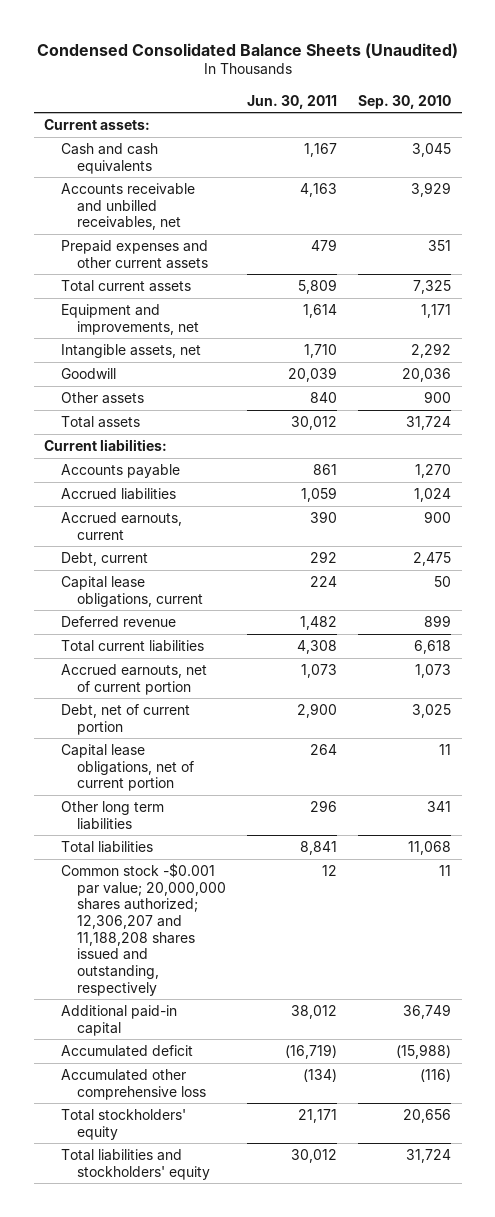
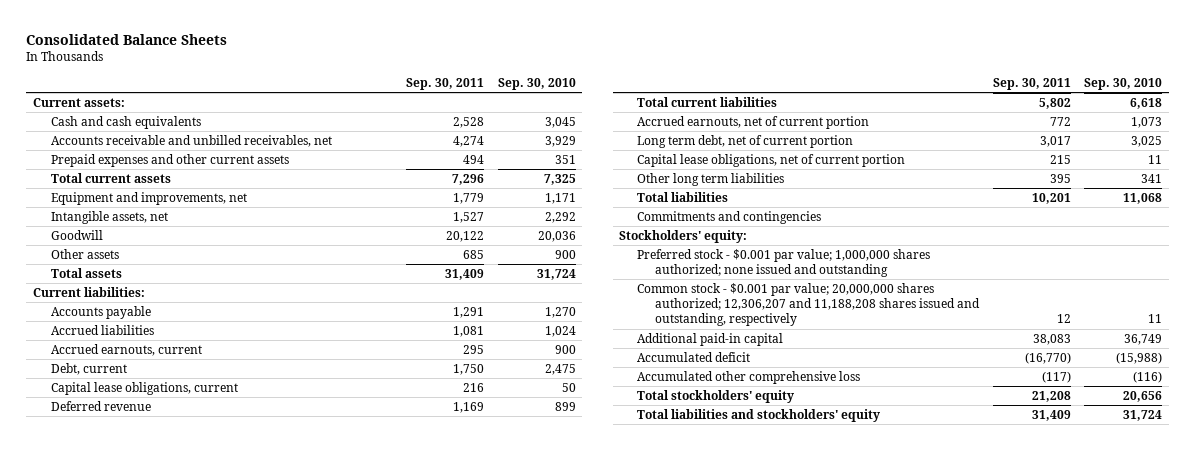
[36,42,458,58] Condensed Consolidated Balance Sheets (Unaudited) -> [25,33,227,45] Consolidated Balance Sheets
[247,94,338,109] Jun. 30, 2011 -> none
none -> [405,77,484,90] Sep. 30, 2011
[60,703,190,735] Debt, net of current portion -> [637,134,854,148] Long term debt, net of current portion
none -> [637,210,822,224] Commitments and contingencies
none -> [619,229,748,243] Stockholders' equity:
none -> [637,248,931,278] Preferred stock - $0.001 par value; 1,000,000 shares authorized; none issued and outstanding
[60,862,227,996] Common stock -$0.001 par value; 20,000,000 shares authorized; 12,306,207 and 11,188,208 shares issued and outstanding, respectively -> [637,282,980,327] Common stock - $0.001 par value; 20,000,000 shares authorized; 12,306,207 and 11,188,208 shares issued and outstanding, respectively

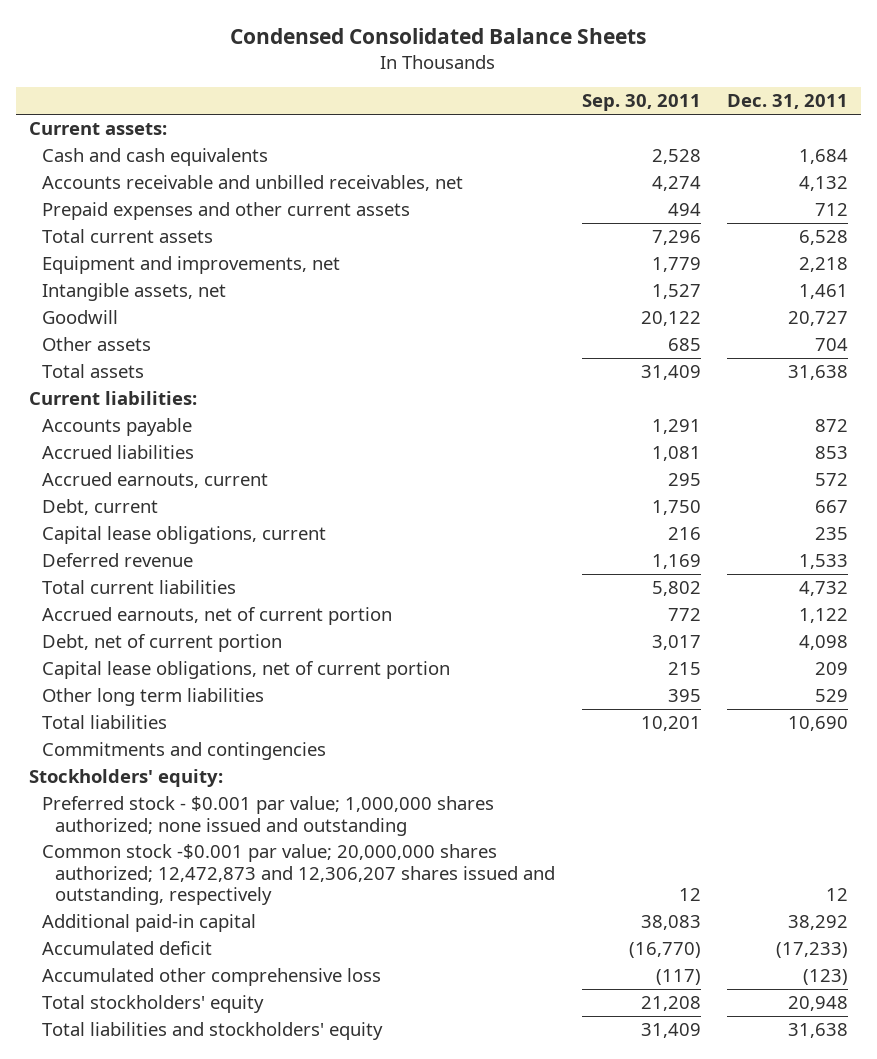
[25,33,227,45] Consolidated Balance Sheets -> [230,28,647,45] Condensed Consolidated Balance Sheets
[497,77,576,90] Sep. 30, 2010 -> none
none -> [727,94,849,110] Dec. 31, 2011
[637,134,854,148] Long term debt, net of current portion -> [42,634,283,653] Debt, net of current portion
[637,282,980,327] Common stock - $0.001 par value; 20,000,000 shares authorized; 12,306,207 and 11,188,208 shares issued and outstanding, respectively -> [42,844,556,906] Common stock -$0.001 par value; 20,000,000 shares authorized; 12,472,873 and 12,306,207 shares issued and outstanding, respectively

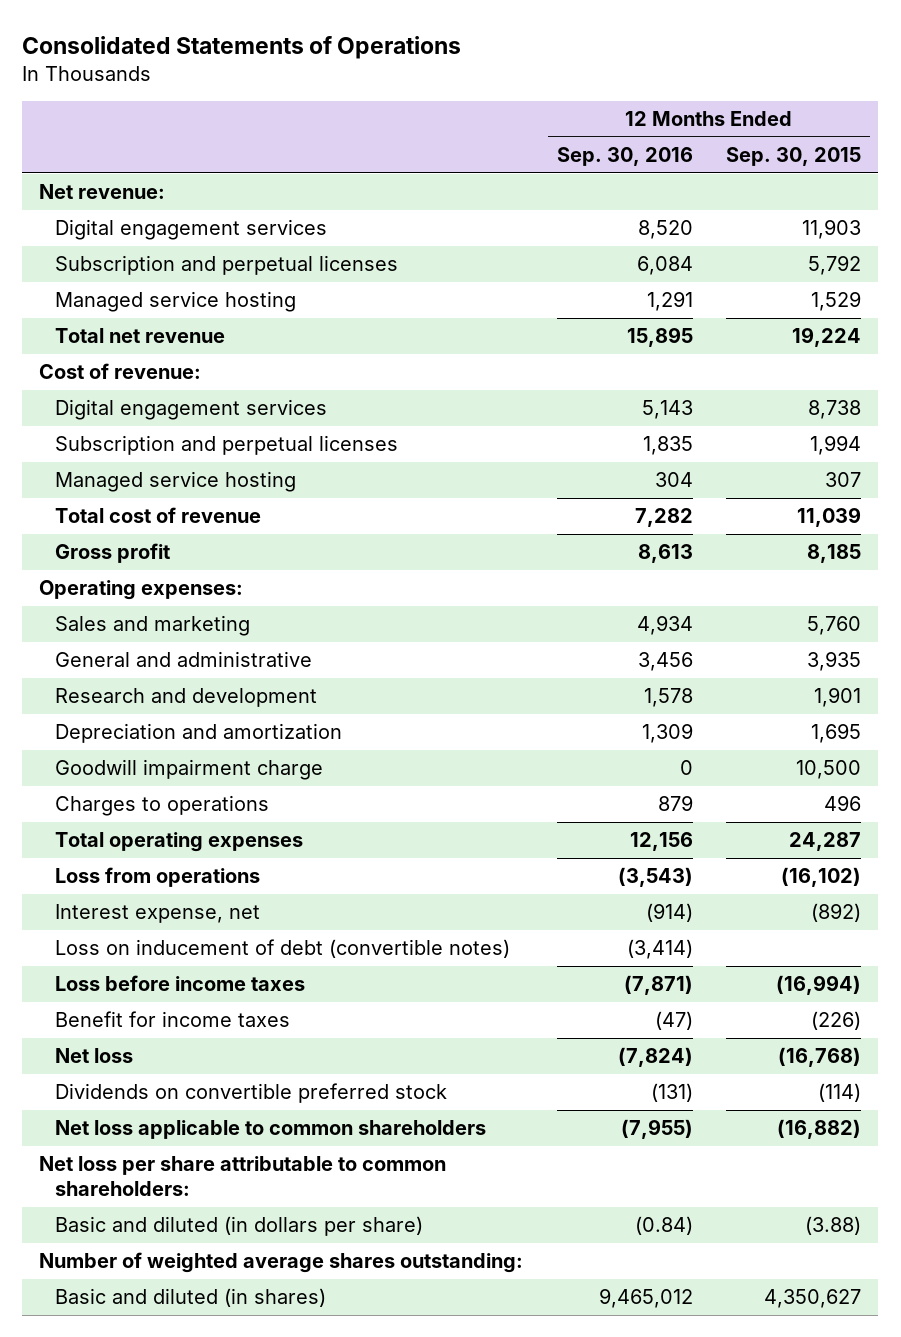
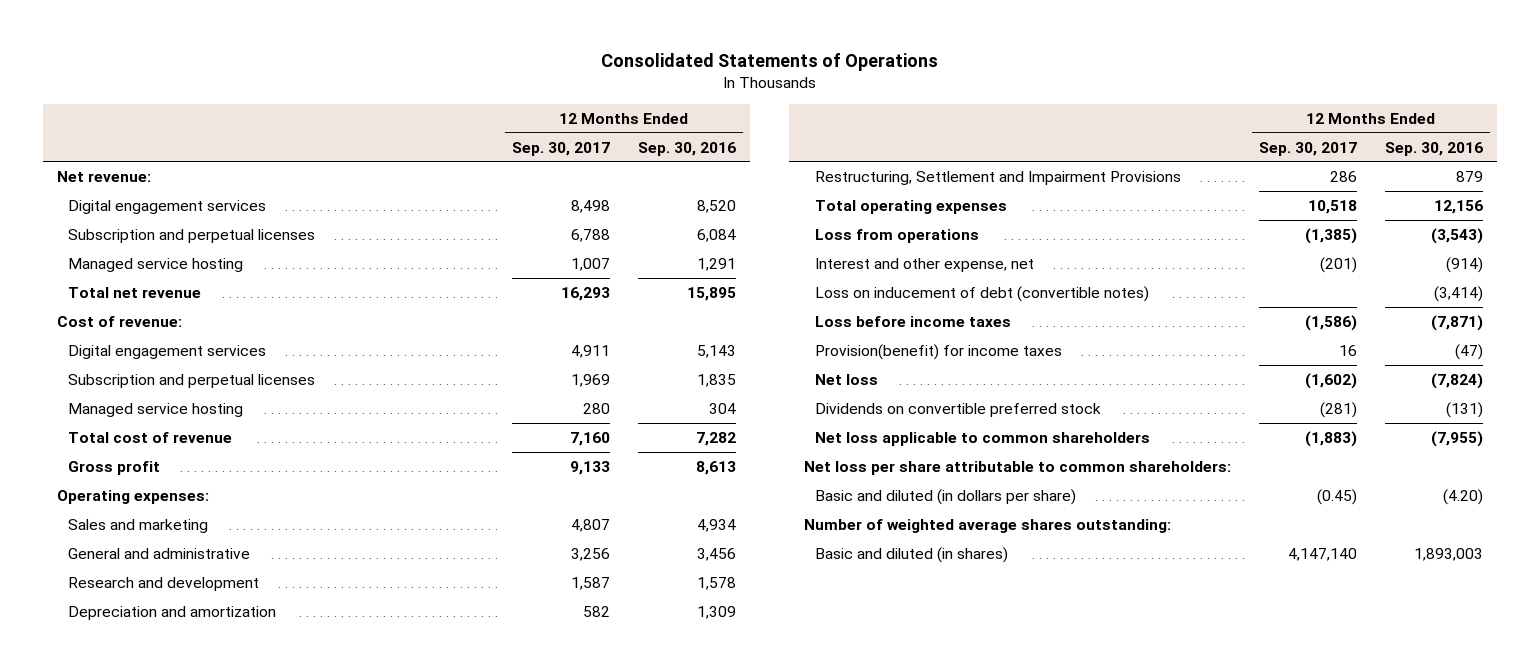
[726,146,862,166] Sep. 30, 2015 -> none
none -> [511,141,610,156] Sep. 30, 2017
[55,759,324,781] Goodwill impairment charge -> none
[55,795,270,817] Charges to operations -> [814,170,1181,185] Restructuring, Settlement and Impairment Provisions
[55,904,261,924] Interest expense, net -> [814,257,1034,272] Interest and other expense, net
[55,1011,291,1028] Benefit for income taxes -> [814,343,1062,360] Provision(benefit) for income taxes
[634,1216,693,1236] (0.84) -> [1442,488,1483,505] (4.20)
[598,1288,693,1309] 9,465,012 -> [1413,547,1483,561] 1,893,003

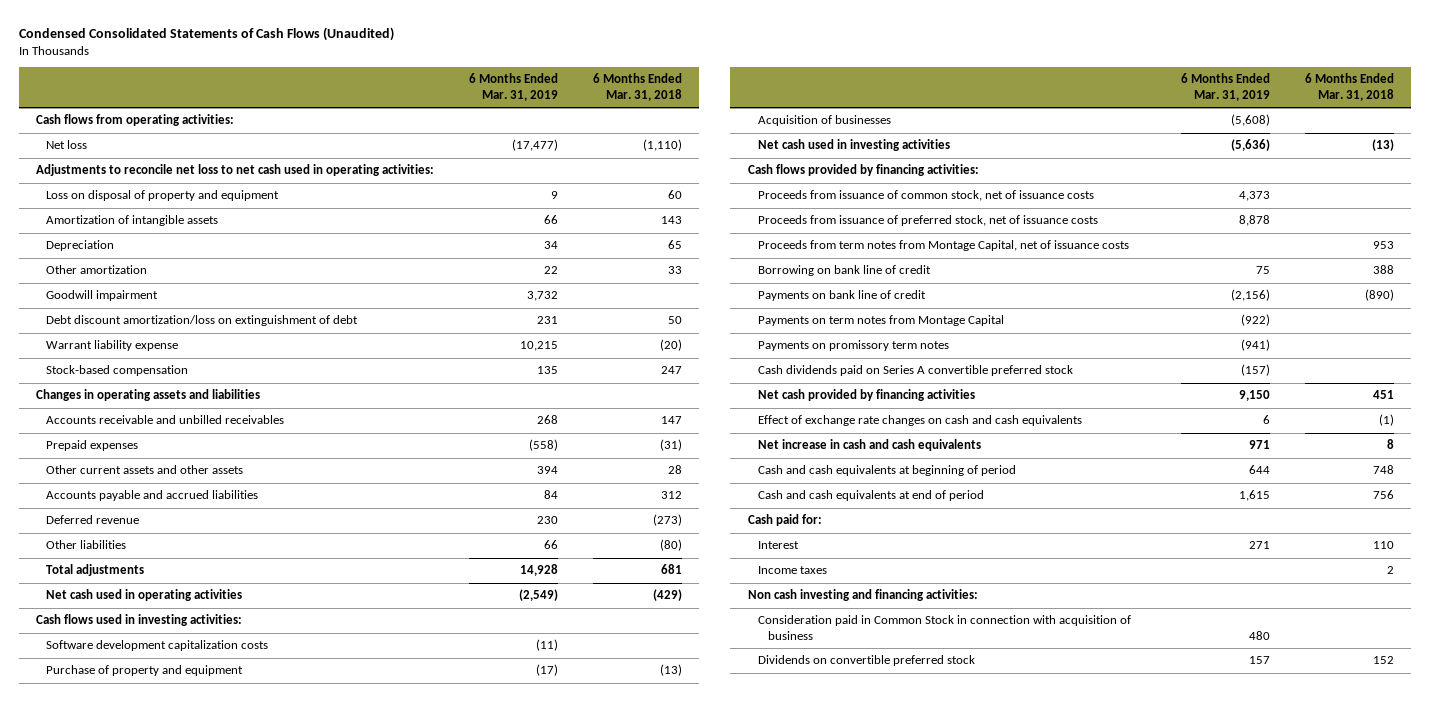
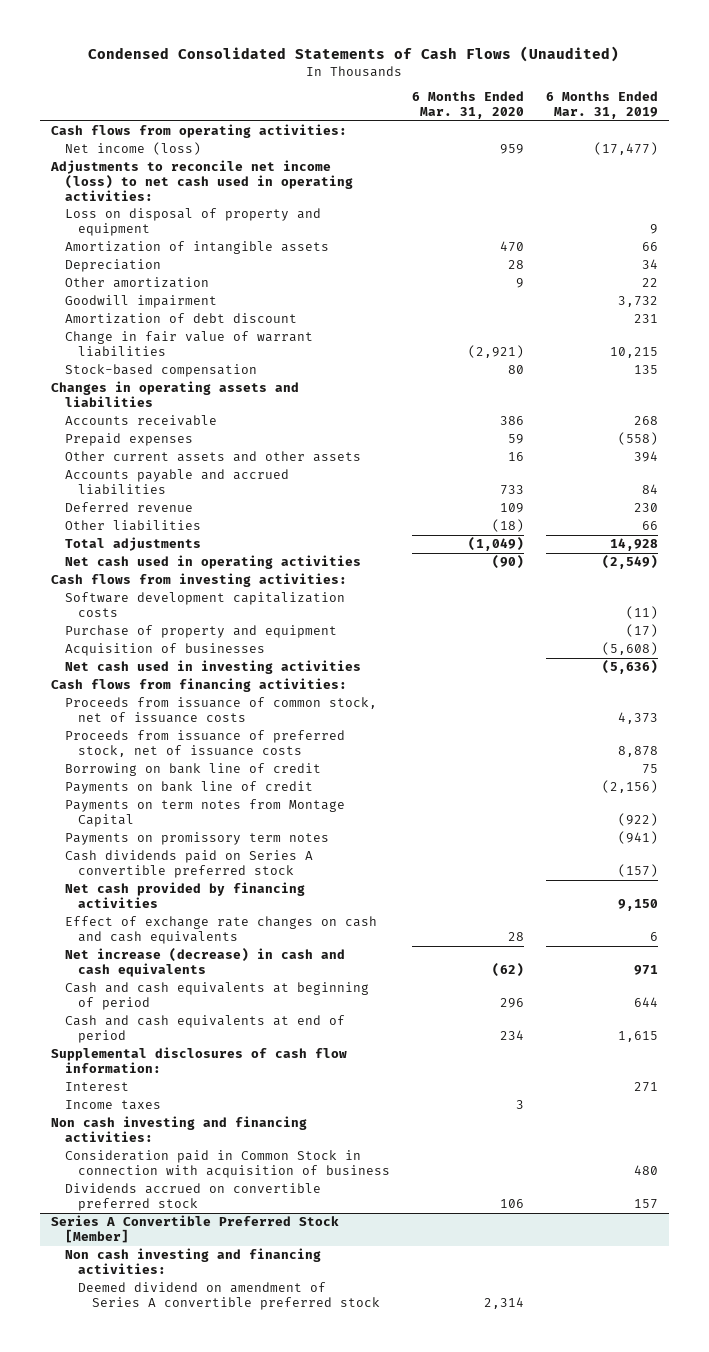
[592,73,682,102] 6 Months Ended Mar. 31, 2018 -> none
none -> [412,91,525,119] 6 Months Ended Mar. 31, 2020
[46,140,88,150] Net loss -> [64,142,201,156] Net income (loss)
[36,164,435,177] Adjustments to reconcile net loss to net cash used in operating activities: -> [49,160,353,201] Adjustments to reconcile net income (loss) to net cash used in operating activities:
[46,315,359,327] Debt discount amortization/loss on extinguishment of debt -> [64,313,297,325] Amortization of debt discount
[46,340,179,352] Warrant liability expense -> [64,331,313,357] Change in fair value of warrant liabilities
[46,415,285,425] Accounts receivable and unbilled receivables -> [64,415,217,427] Accounts receivable
[36,614,243,627] Cash flows used in investing activities: -> [50,573,347,588] Cash flows from investing activities:
[747,164,979,177] Cash flows provided by financing activities: -> [50,678,347,693] Cash flows from financing activities:
[757,240,1129,252] Proceeds from term notes from Montage Capital, net of issuance costs -> none
[757,439,981,452] Net increase in cash and cash equivalents -> [64,948,345,977] Net increase (decrease) in cash and cash equivalents
[747,514,822,527] Cash paid for: -> none
none -> [50,1047,347,1073] Supplemental disclosures of cash flow information:
[757,655,975,667] Dividends on convertible preferred stock -> [64,1183,321,1211] Dividends accrued on convertible preferred stock
none -> [50,1215,339,1243] Series A Convertible Preferred Stock [Member]
none -> [64,1248,321,1274] Non cash investing and financing activities:
none -> [78,1282,381,1310] Deemed dividend on amendment of Series A convertible preferred stock

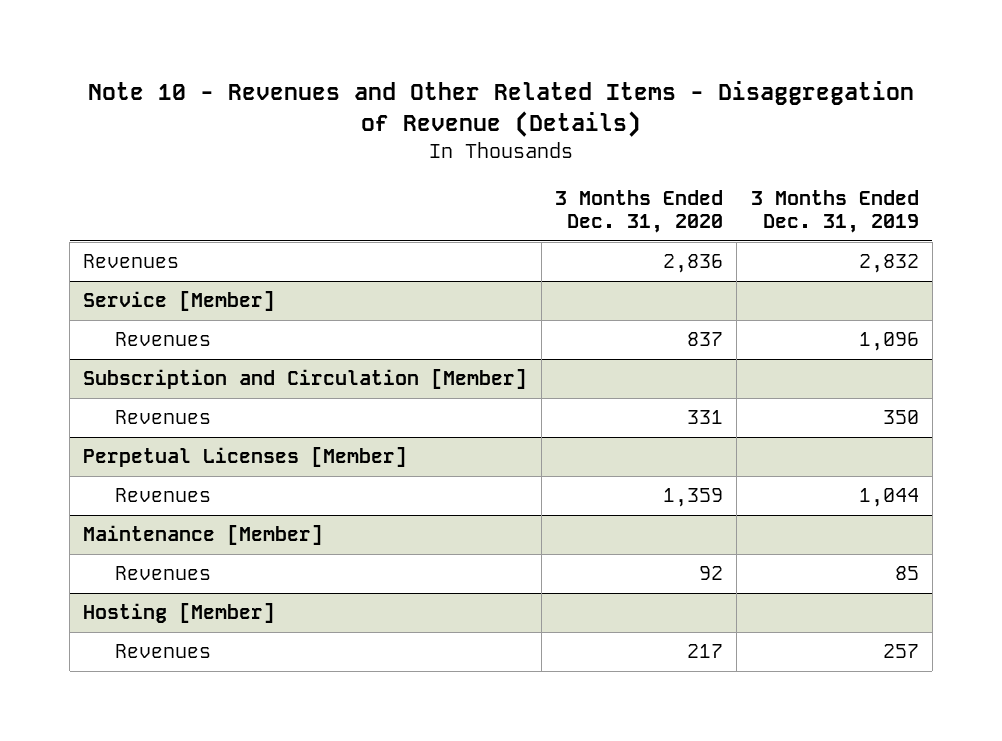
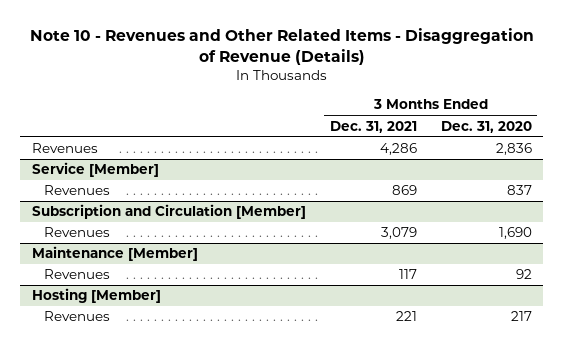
[750,189,919,234] 3 Months Ended Dec. 31, 2019 -> none
none -> [329,120,417,133] Dec. 31, 2021
[83,447,408,468] Perpetual Licenses [Member] -> none
[115,488,212,503] Revenues -> none
[687,410,724,425] 331 -> [498,227,532,240] 1,690

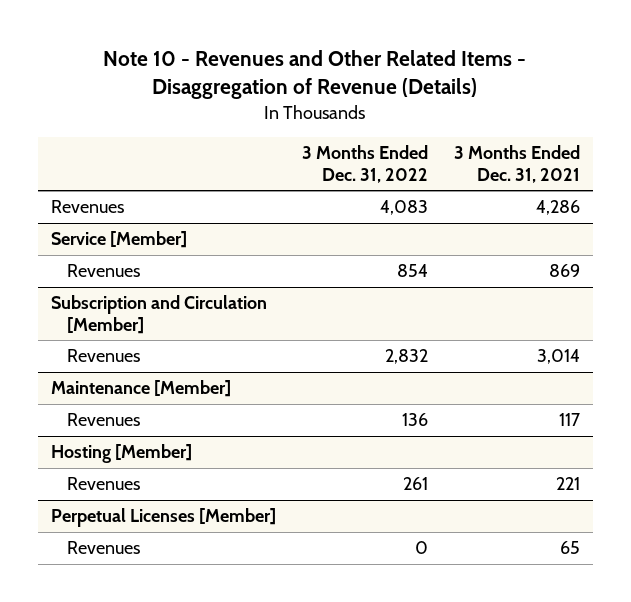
[440,120,532,133] Dec. 31, 2020 -> none
none -> [301,145,428,183] 3 Months Ended Dec. 31, 2022
[380,227,417,240] 3,079 -> [537,349,581,365] 3,014
none -> [50,508,276,528] Perpetual Licenses [Member]
none -> [67,541,141,555] Revenues

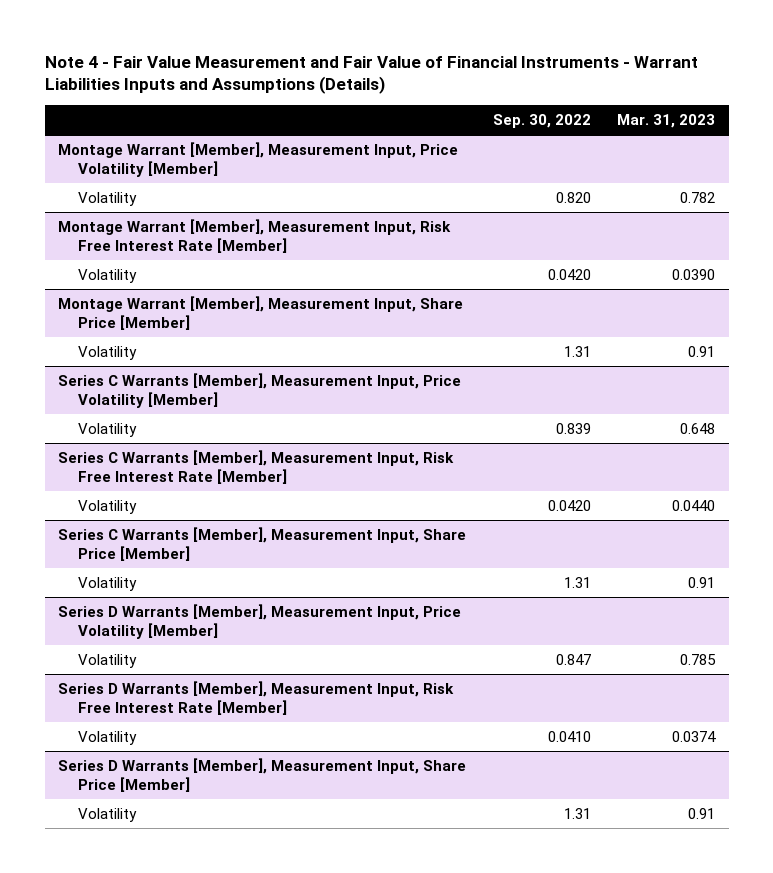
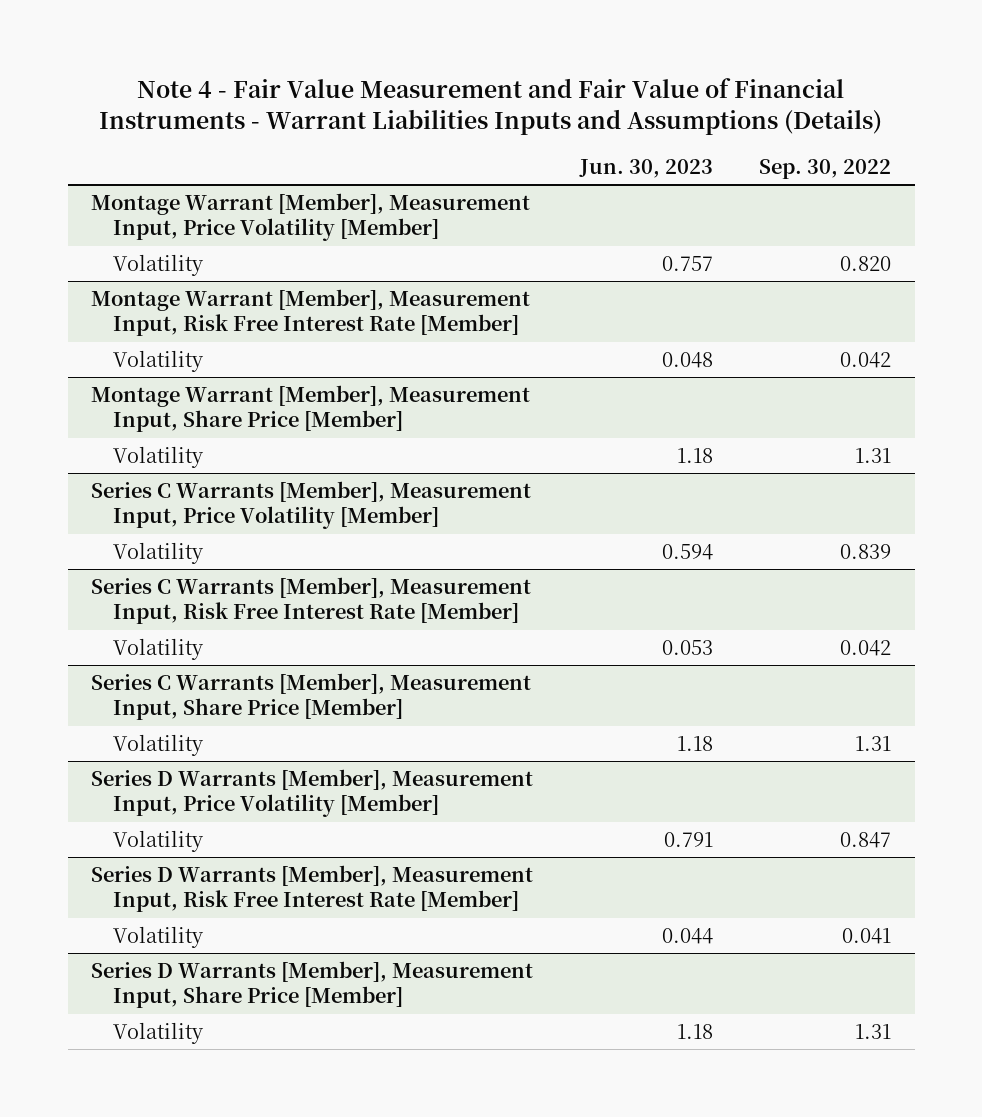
[617,114,716,129] Mar. 31, 2023 -> none
none -> [578,158,713,178] Jun. 30, 2023
[547,268,591,280] 0.0420 -> [840,351,892,368] 0.042
[547,499,591,511] 0.0420 -> [840,639,892,656] 0.042
[547,730,591,742] 0.0410 -> [842,927,892,944] 0.041

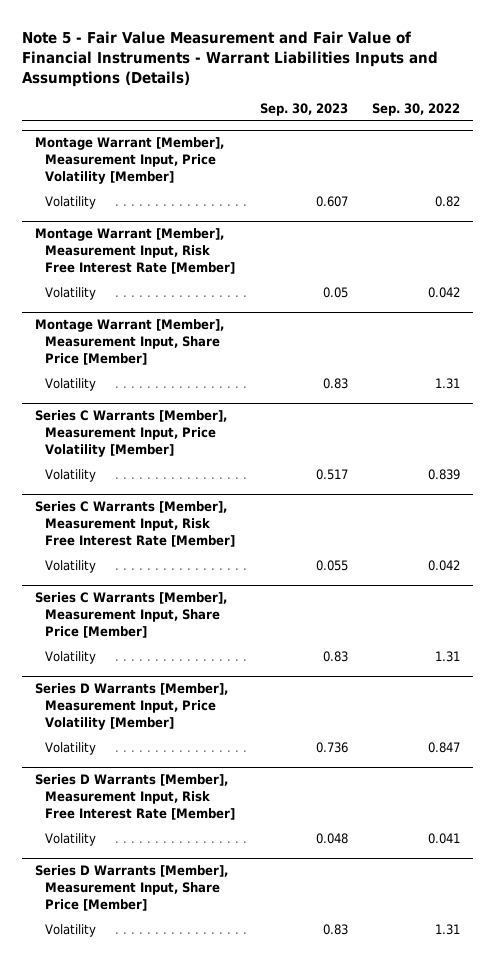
[99,78,883,136] Note 4 - Fair Value Measurement and Fair Value of Financial Instruments - Warrant Liabilities Inputs and Assumptions (Details) -> [22,30,439,88] Note 5 - Fair Value Measurement and Fair Value of Financial Instruments - Warrant Liabilities Inputs and Assumptions (Details)
[578,158,713,178] Jun. 30, 2023 -> none
none -> [259,103,348,117] Sep. 30, 2023
[840,255,892,271] 0.820 -> [435,195,461,207] 0.82

